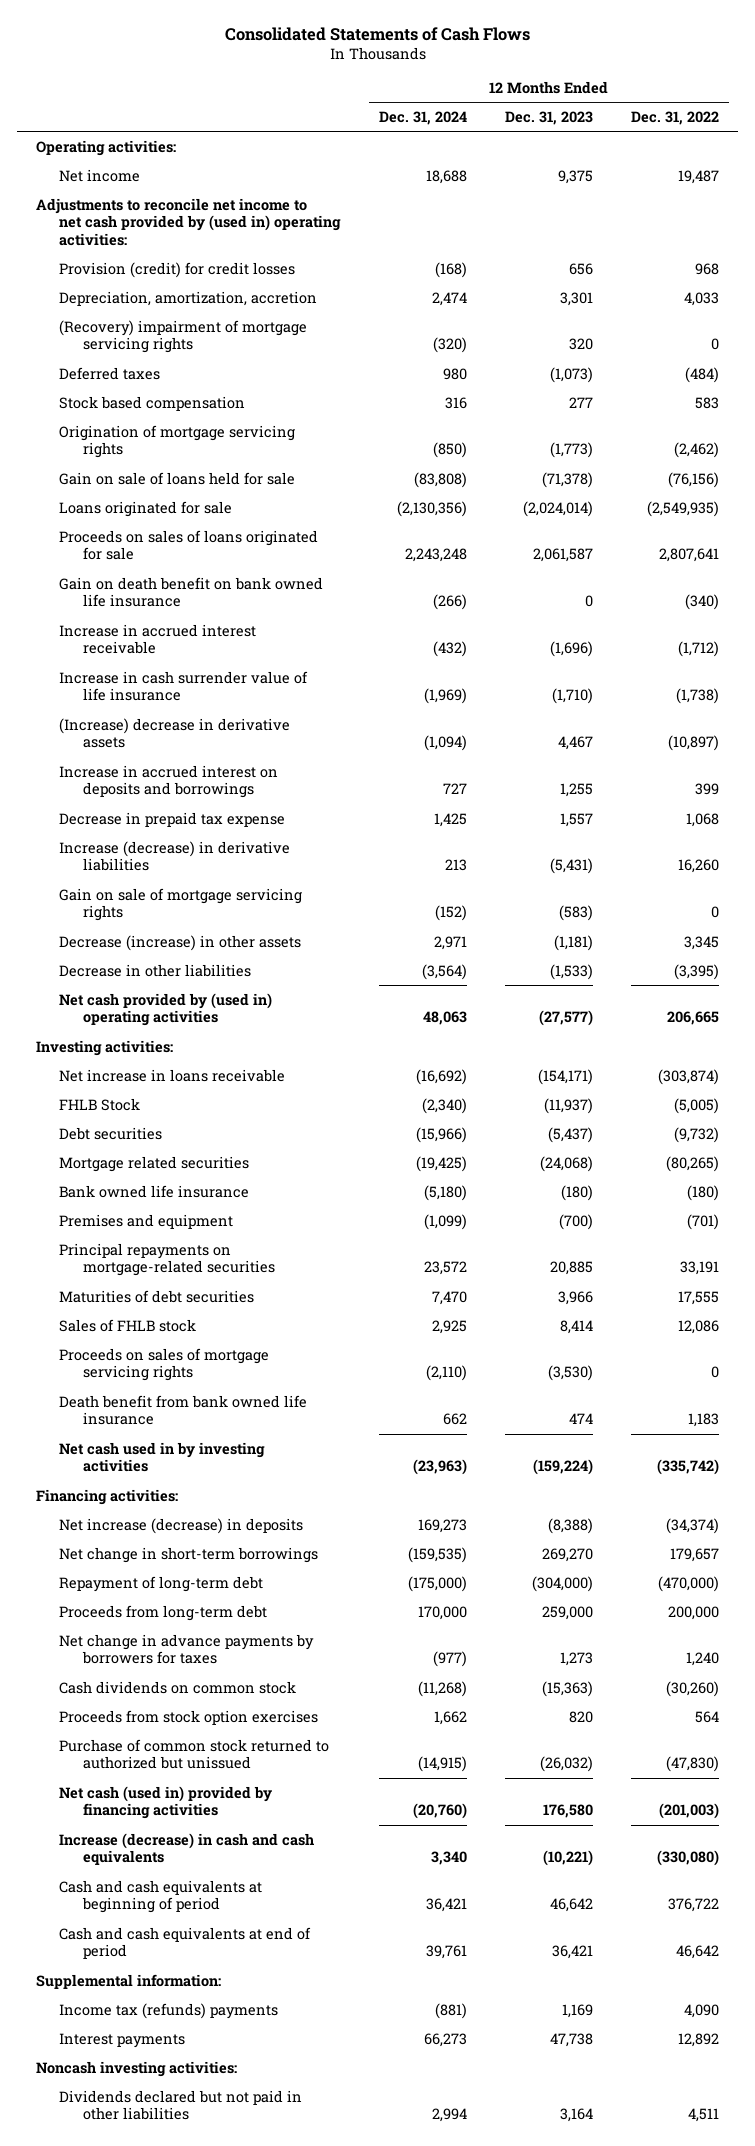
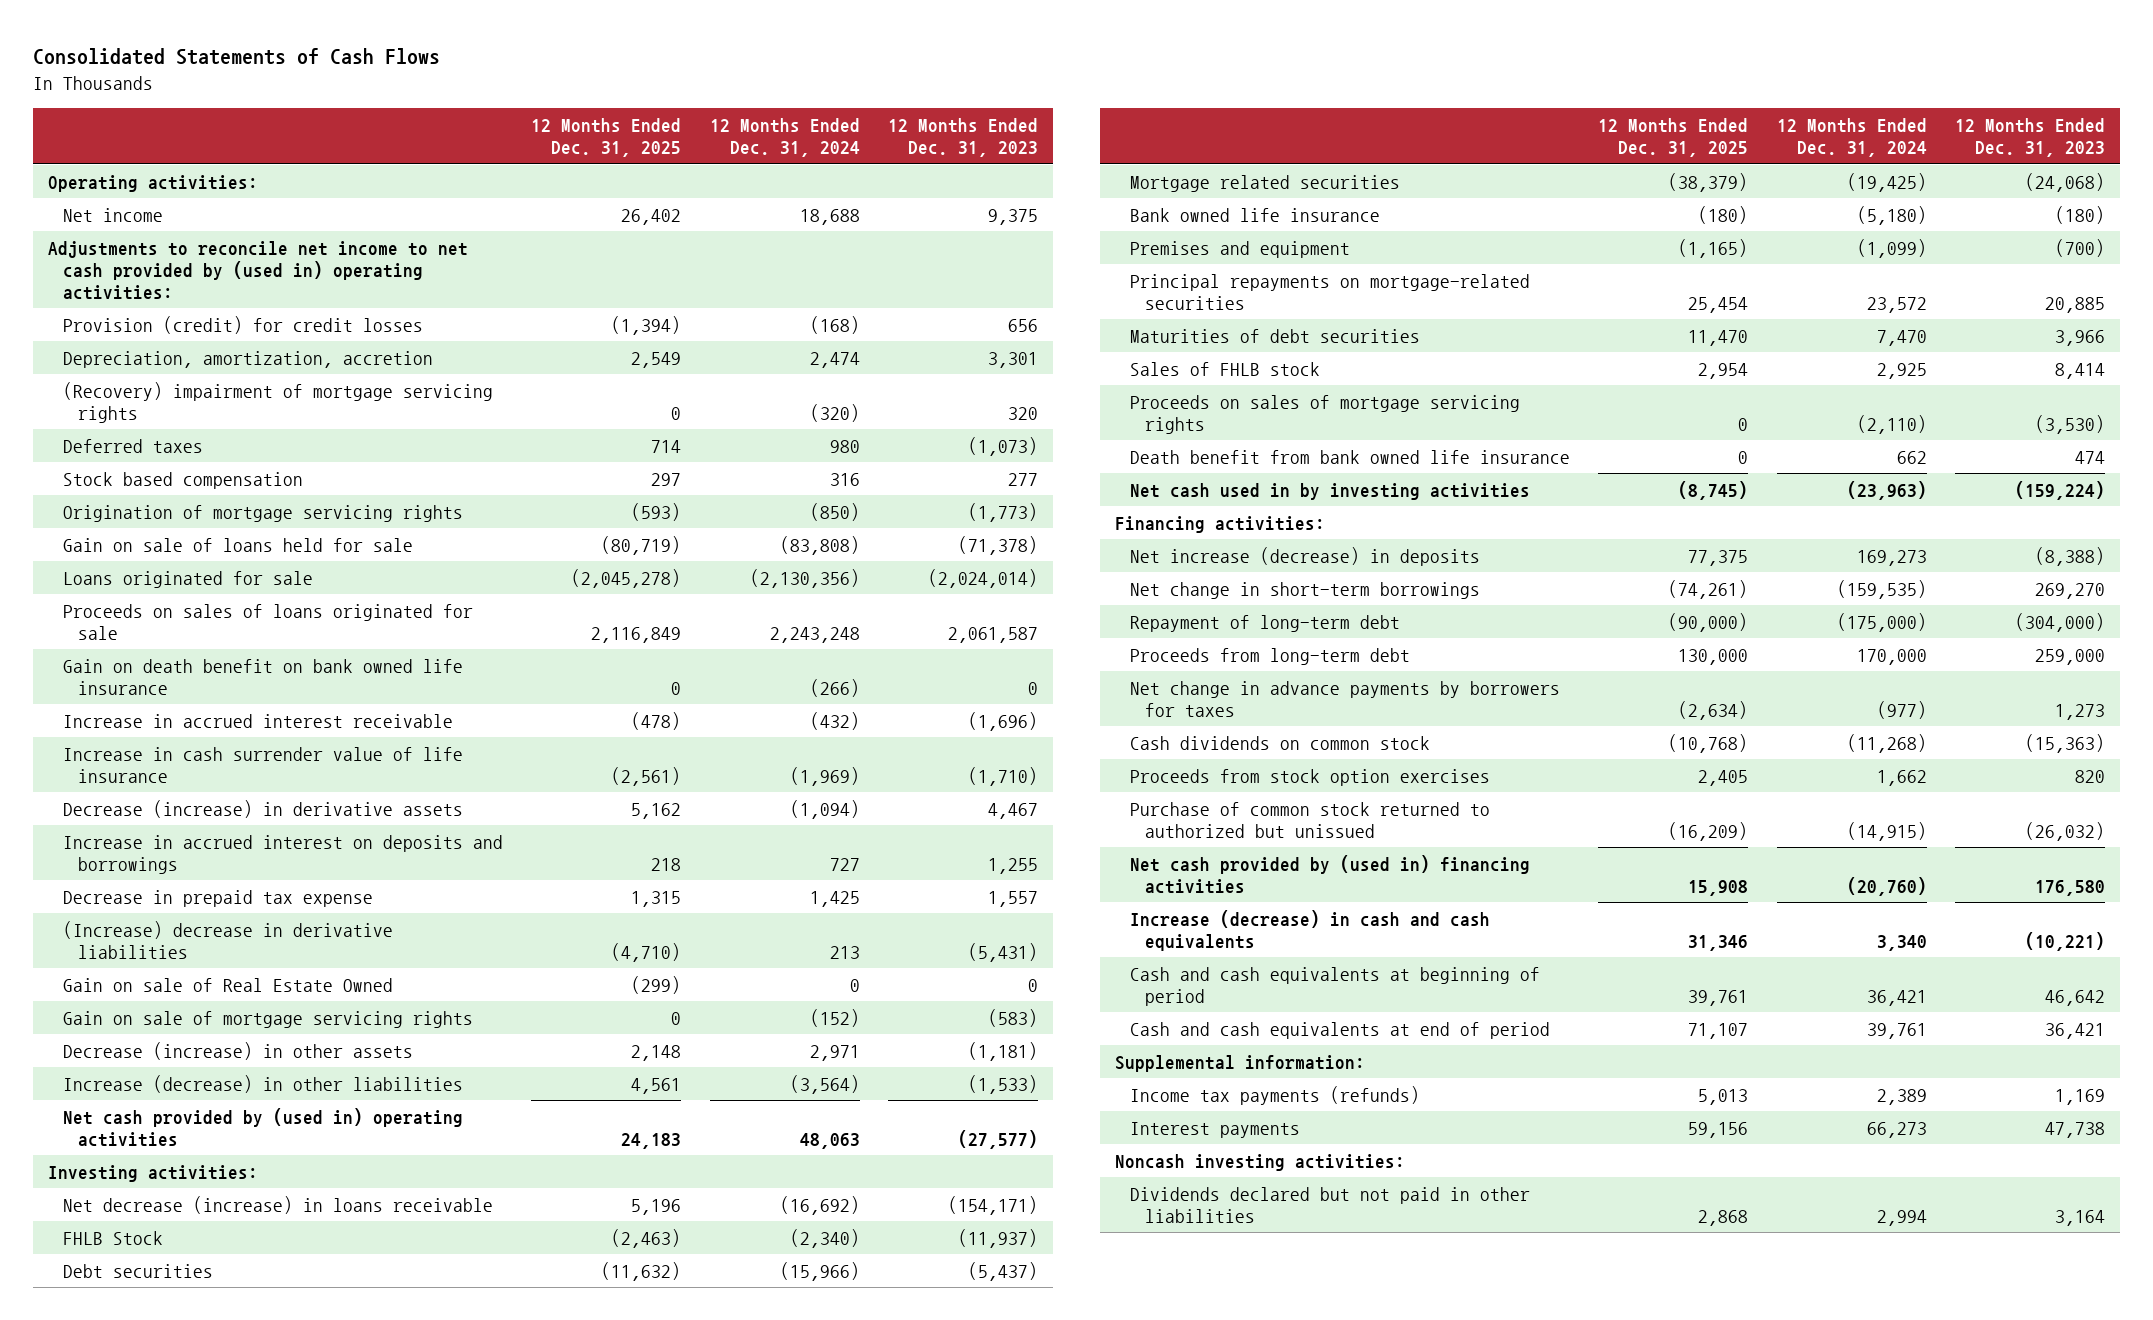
[631,111,720,126] Dec. 31, 2022 -> none
none -> [531,117,682,157] 12 Months Ended Dec. 31, 2025
[59,717,291,749] (Increase) decrease in derivative assets -> [62,799,463,818] Decrease (increase) in derivative assets
[59,840,291,872] Increase (decrease) in derivative liabilities -> [62,920,393,959] (Increase) decrease in derivative liabilities
none -> [62,977,393,992] Gain on sale of Real Estate Owned
[59,963,252,977] Decrease in other liabilities -> [62,1074,463,1093] Increase (decrease) in other liabilities
[59,1068,286,1082] Net increase in loans receivable -> [62,1195,493,1214] Net decrease (increase) in loans receivable
[59,1785,273,1820] Net cash (used in) provided by financing activities -> [1129,854,1530,894] Net cash provided by (used in) financing activities
[59,2002,279,2019] Income tax (refunds) payments -> [1129,1085,1420,1105] Income tax payments (refunds)
[434,2002,467,2019] (881) -> [1876,1088,1927,1105] 2,389

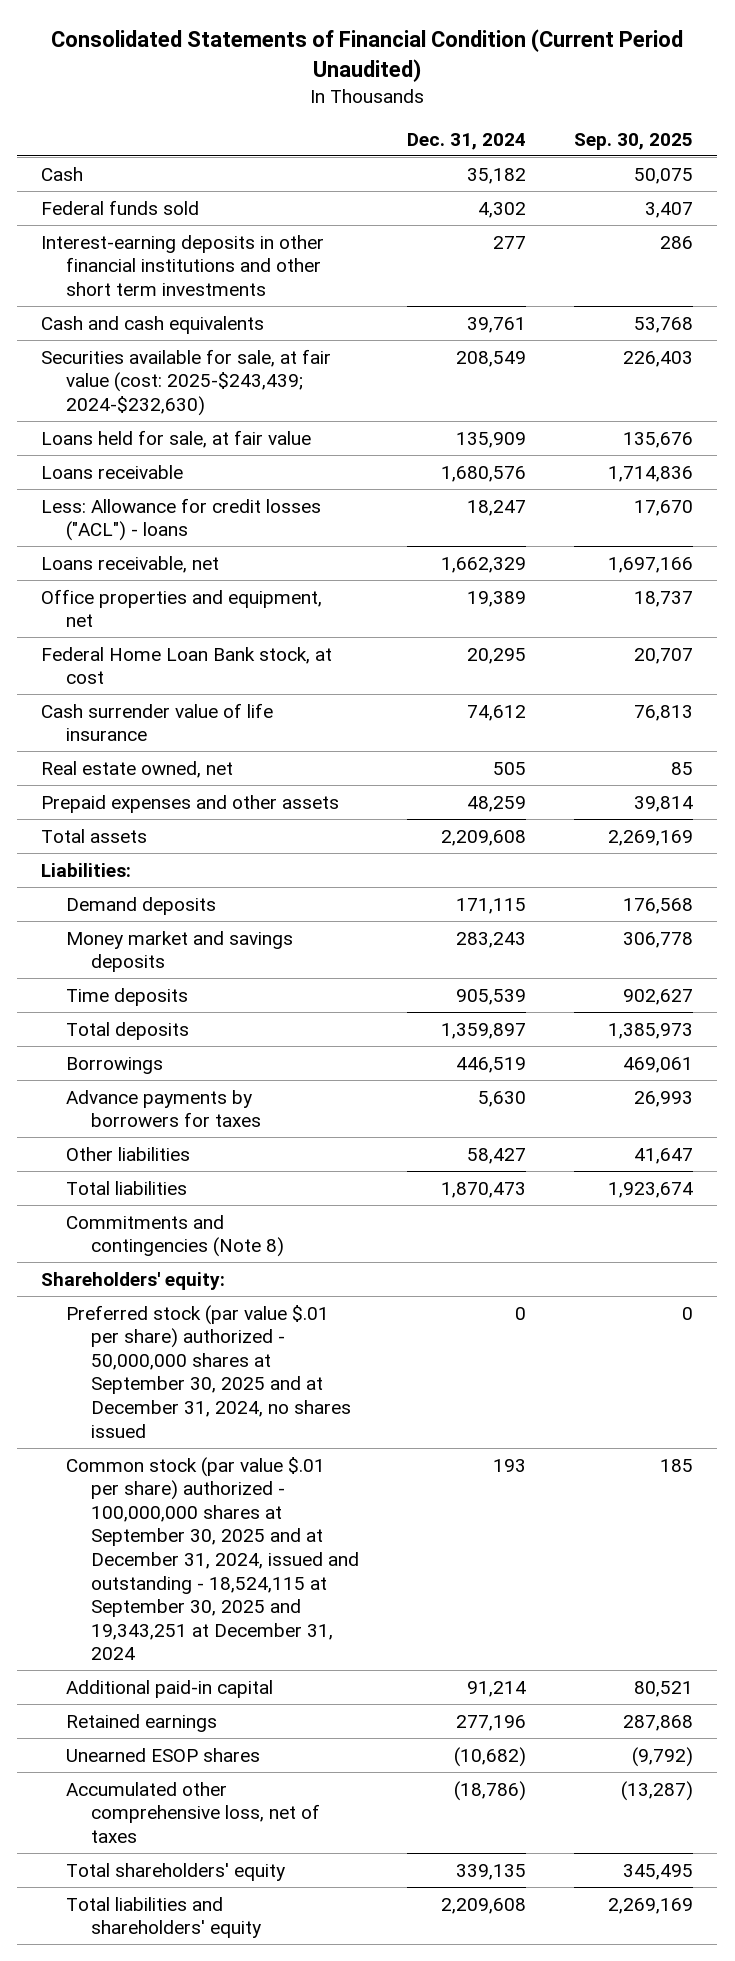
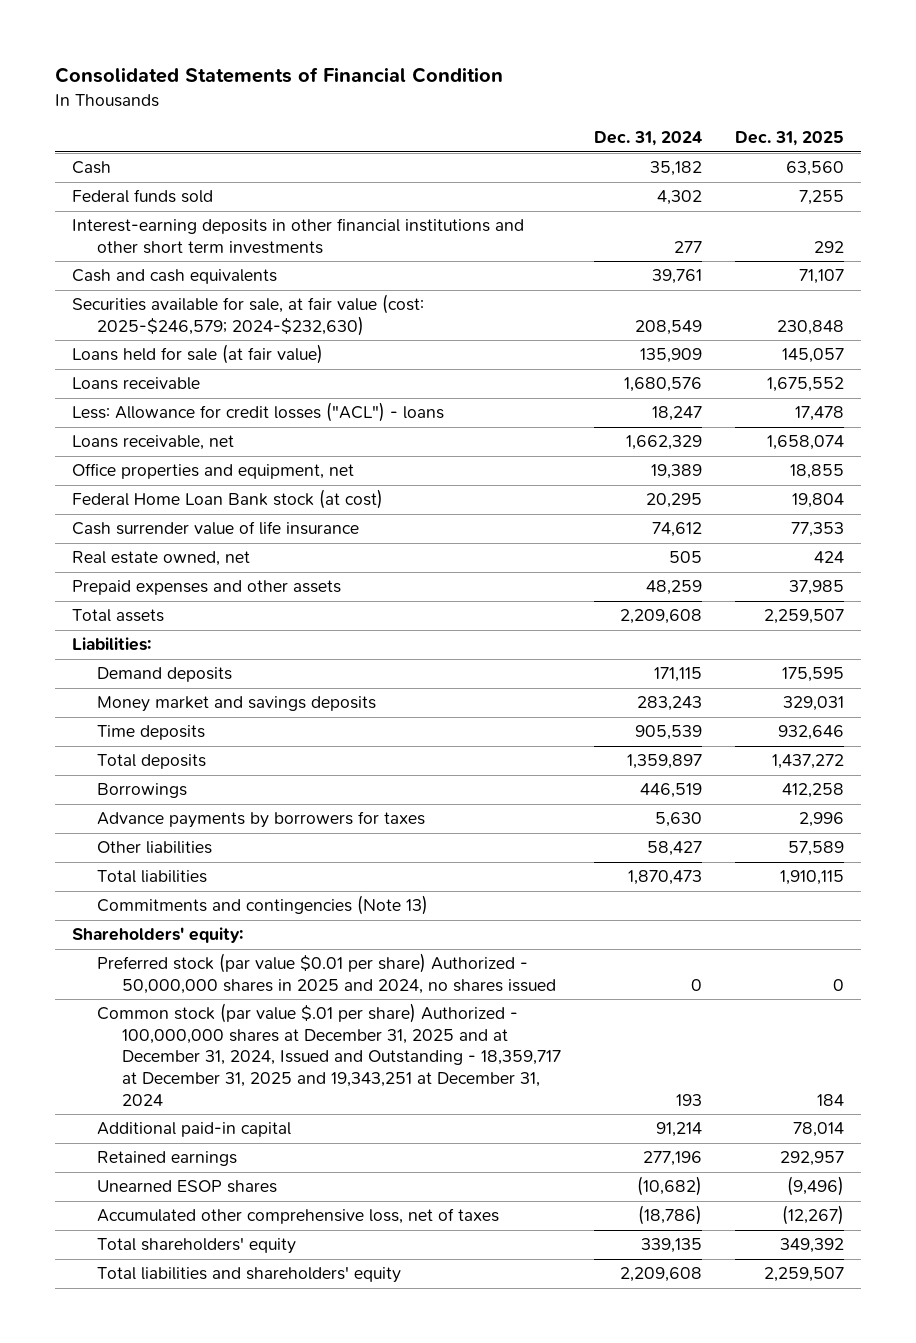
[51,29,684,82] Consolidated Statements of Financial Condition (Current Period Unaudited) -> [55,67,504,84] Consolidated Statements of Financial Condition
[574,132,694,150] Sep. 30, 2025 -> none
none -> [735,131,845,147] Dec. 31, 2025
[41,348,332,416] Securities available for sale, at fair value (cost: 2025-$243,439; 2024-$232,630) -> [71,294,424,336] Securities available for sale, at fair value (cost: 2025-$246,579; 2024-$232,630)
[41,429,312,448] Loans held for sale, at fair value -> [71,344,323,365] Loans held for sale (at fair value)
[41,646,333,685] Federal Home Loan Bank stock, at cost -> [71,489,383,510] Federal Home Loan Bank stock (at cost)
[66,1214,285,1258] Commitments and contingencies (Note 8) -> [97,895,429,916] Commitments and contingencies (Note 13)
[66,1304,352,1438] Preferred stock (par value $.01 per share) authorized - 50,000,000 shares at September 30, 2025 and at December 31, 2024, no shares issued -> [97,953,557,994] Preferred stock (par value $0.01 per share) Authorized - 50,000,000 shares in 2025 and 2024, no shares issued
[66,1456,360,1661] Common stock (par value $.01 per share) authorized - 100,000,000 shares at September 30, 2025 and at December 31, 2024, issued and outstanding - 18,524,115 at September 30, 2025 and 19,343,251 at December 31, 2024 -> [97,1003,562,1106] Common stock (par value $.01 per share) Authorized - 100,000,000 shares at December 31, 2025 and at December 31, 2024, Issued and Outstanding - 18,359,717 at December 31, 2025 and 19,343,251 at December 31, 2024

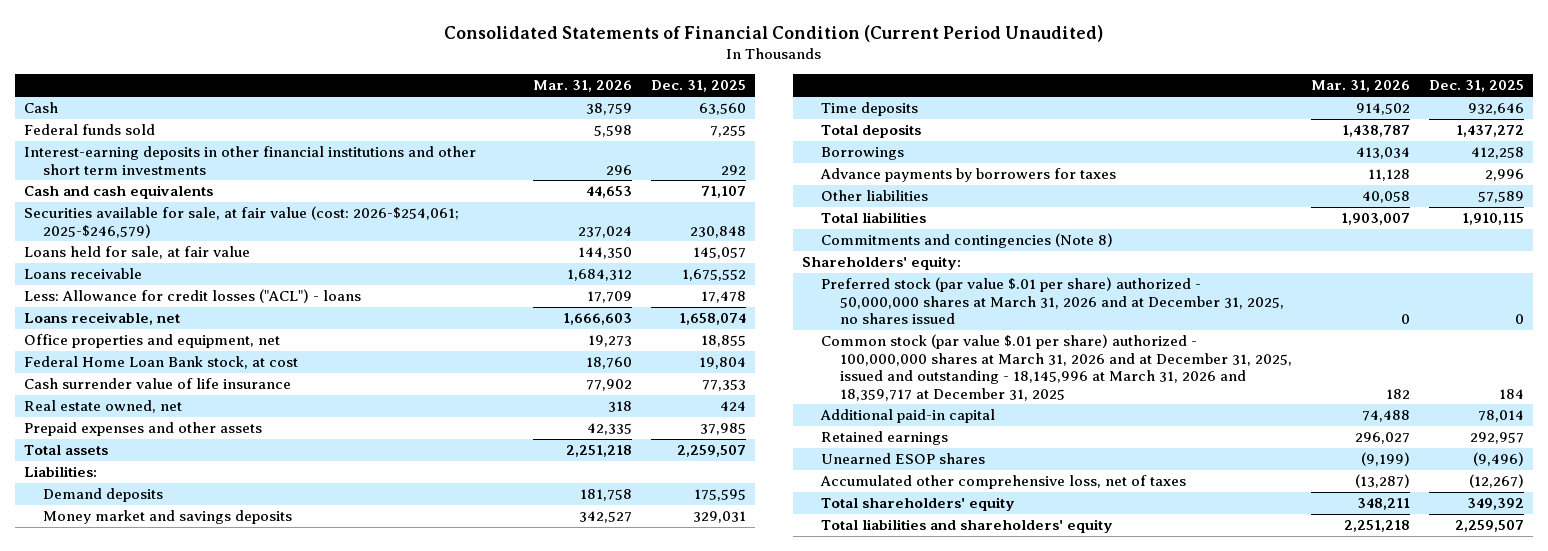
[55,67,504,84] Consolidated Statements of Financial Condition -> [444,24,1104,42] Consolidated Statements of Financial Condition (Current Period Unaudited)
[594,131,703,147] Dec. 31, 2024 -> none
none -> [532,80,632,93] Mar. 31, 2026
[71,294,424,336] Securities available for sale, at fair value (cost: 2025-$246,579; 2024-$232,630) -> [24,206,460,238] Securities available for sale, at fair value (cost: 2026-$254,061; 2025-$246,579)
[71,344,323,365] Loans held for sale (at fair value) -> [24,246,251,260] Loans held for sale, at fair value
[71,489,383,510] Federal Home Loan Bank stock (at cost) -> [24,356,299,370] Federal Home Loan Bank stock, at cost
[97,895,429,916] Commitments and contingencies (Note 13) -> [821,233,1114,249] Commitments and contingencies (Note 8)
[97,953,557,994] Preferred stock (par value $0.01 per share) Authorized - 50,000,000 shares in 2025 and 2024, no shares issued -> [821,277,1285,325] Preferred stock (par value $.01 per share) authorized - 50,000,000 shares at March 31, 2026 and at December 31, 2025, no shares issued
[97,1003,562,1106] Common stock (par value $.01 per share) Authorized - 100,000,000 shares at December 31, 2025 and at December 31, 2024, Issued and Outstanding - 18,359,717 at December 31, 2025 and 19,343,251 at December 31, 2024 -> [821,334,1293,401] Common stock (par value $.01 per share) authorized - 100,000,000 shares at March 31, 2026 and at December 31, 2025, issued and outstanding - 18,145,996 at March 31, 2026 and 18,359,717 at December 31, 2025

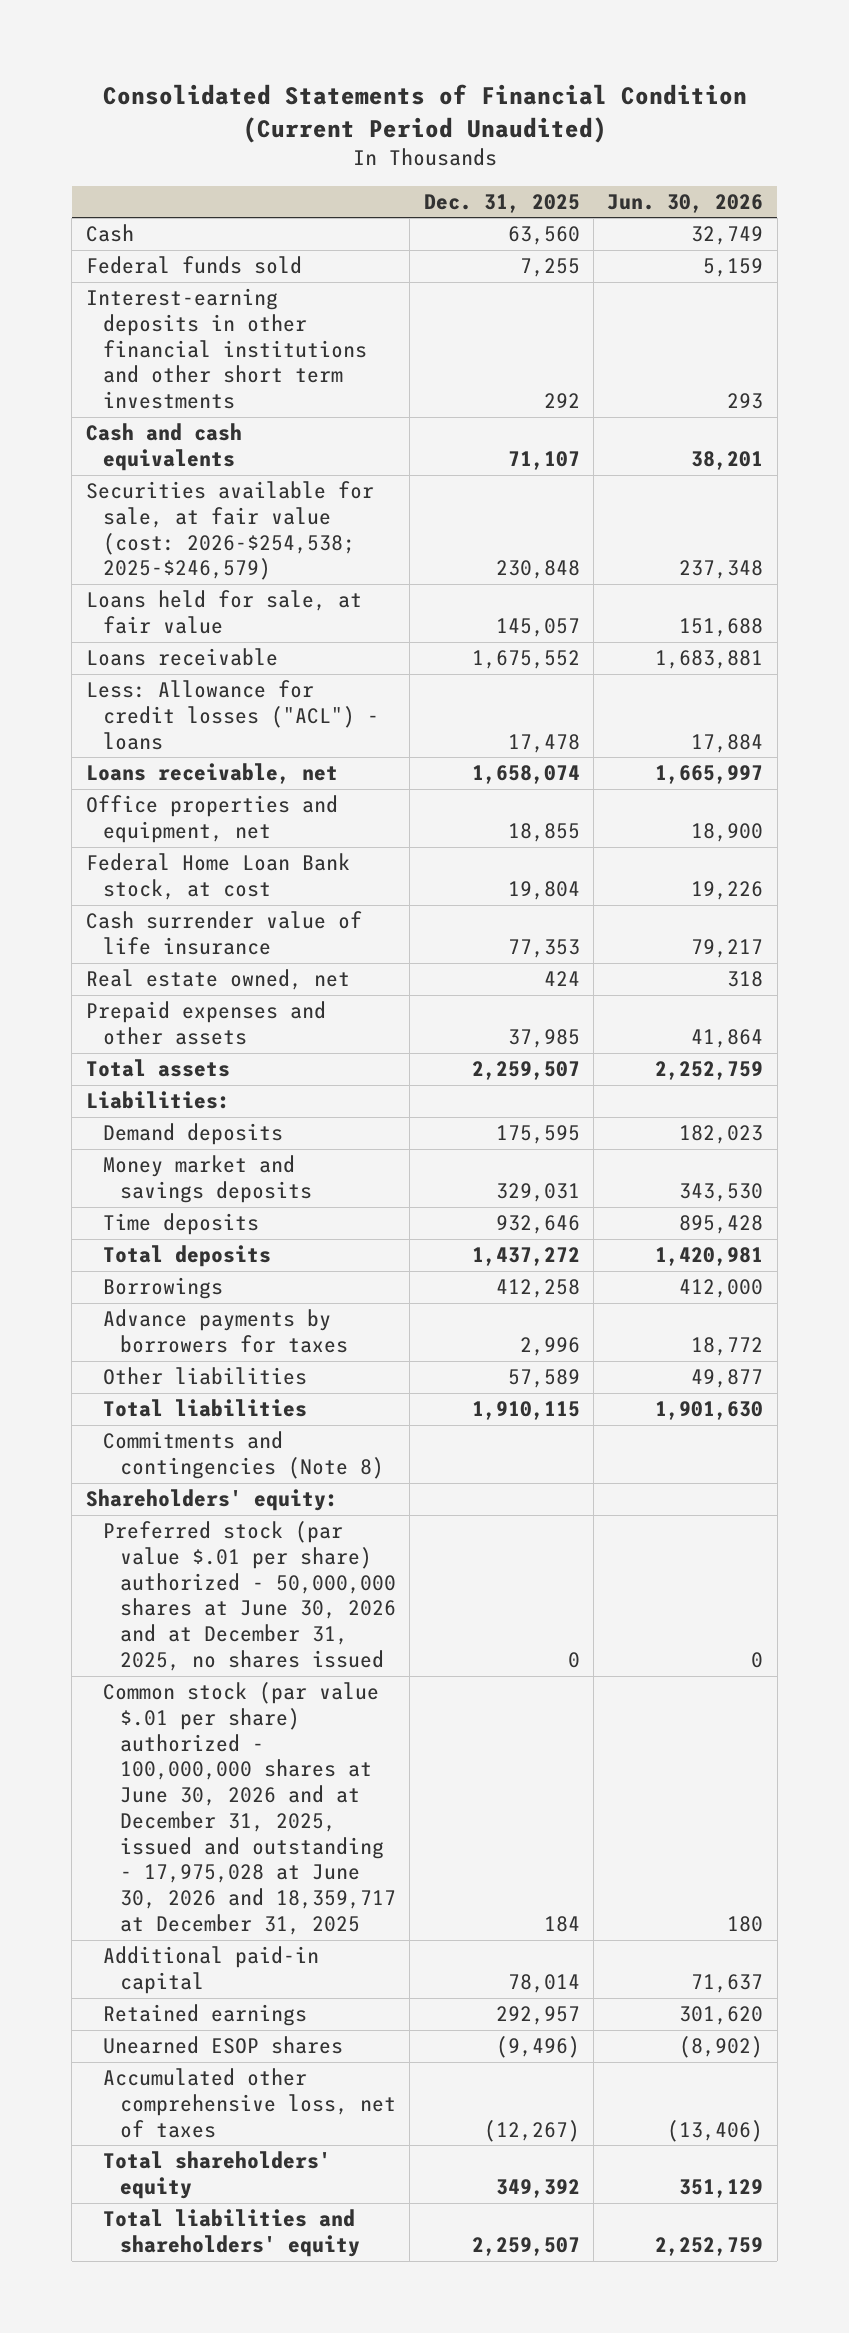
[532,80,632,93] Mar. 31, 2026 -> none
none -> [607,193,764,213] Jun. 30, 2026
[24,206,460,238] Securities available for sale, at fair value (cost: 2026-$254,061; 2025-$246,579) -> [85,481,374,581] Securities available for sale, at fair value (cost: 2026-$254,538; 2025-$246,579)
[821,277,1285,325] Preferred stock (par value $.01 per share) authorized - 50,000,000 shares at March 31, 2026 and at December 31, 2025, no shares issued -> [102,1521,396,1671] Preferred stock (par value $.01 per share) authorized - 50,000,000 shares at June 30, 2026 and at December 31, 2025, no shares issued
[821,334,1293,401] Common stock (par value $.01 per share) authorized - 100,000,000 shares at March 31, 2026 and at December 31, 2025, issued and outstanding - 18,145,996 at March 31, 2026 and 18,359,717 at December 31, 2025 -> [102,1682,396,1935] Common stock (par value $.01 per share) authorized - 100,000,000 shares at June 30, 2026 and at December 31, 2025, issued and outstanding - 17,975,028 at June 30, 2026 and 18,359,717 at December 31, 2025

